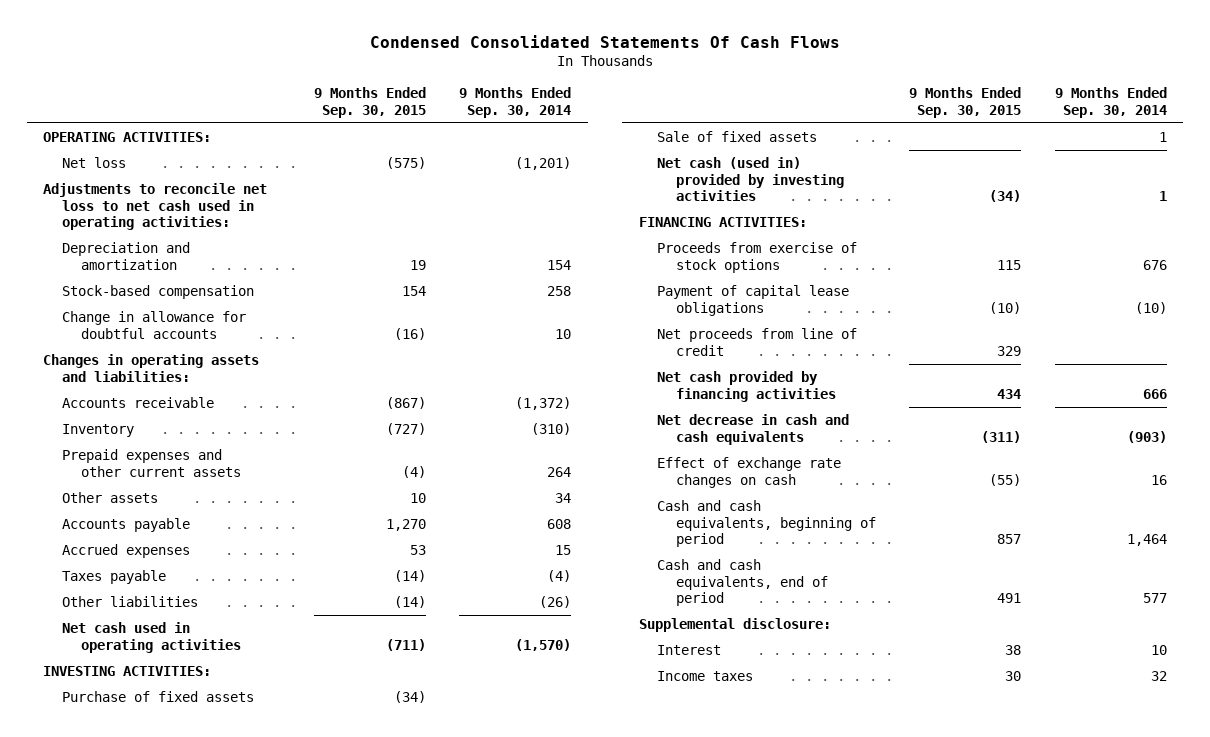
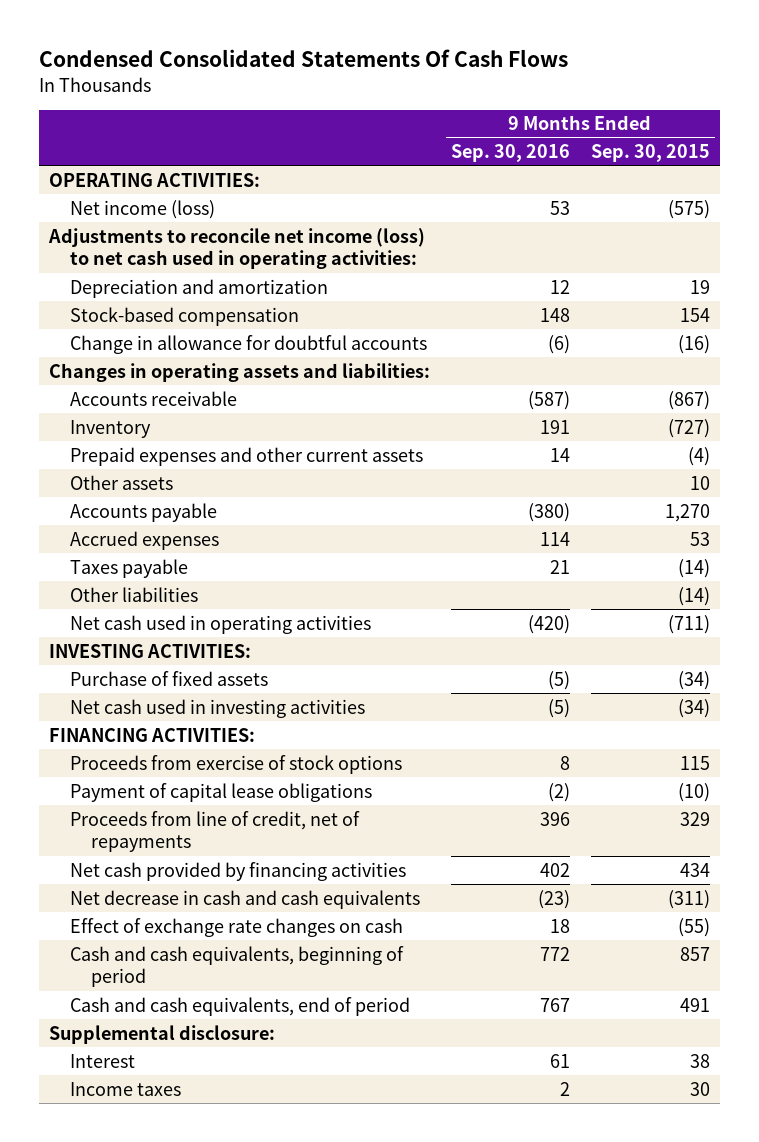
[459,87,572,118] 9 Months Ended Sep. 30, 2014 -> none
none -> [451,144,571,163] Sep. 30, 2016
[62,157,127,169] Net loss -> [70,199,216,219] Net income (loss)
[43,183,268,230] Adjustments to reconcile net loss to net cash used in operating activities: -> [48,227,426,270] Adjustments to reconcile net income (loss) to net cash used in operating activities:
[657,131,818,143] Sale of fixed assets -> none
[657,157,845,201] Net cash (used in) provided by investing activities -> [70,698,366,718] Net cash used in investing activities
[657,328,858,356] Net proceeds from line of credit -> [70,810,361,853] Proceeds from line of credit, net of repayments

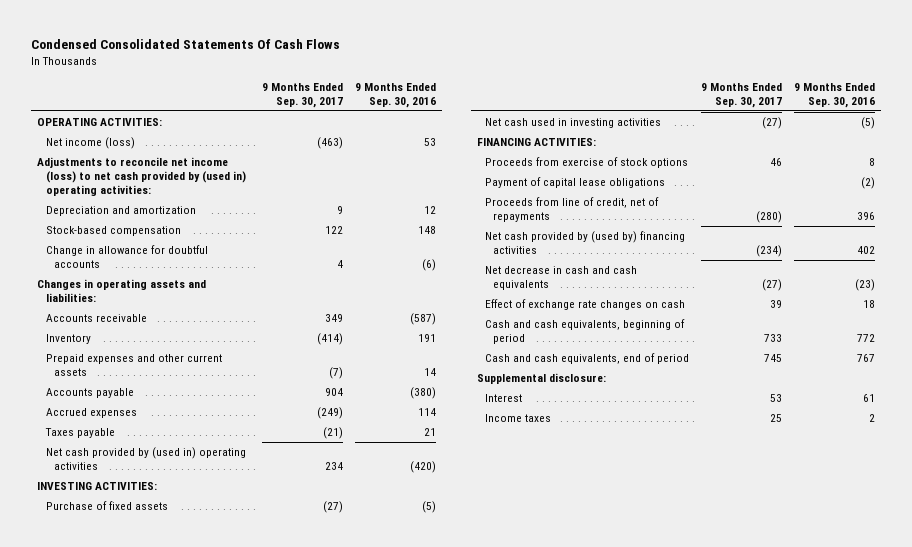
[590,144,710,163] Sep. 30, 2015 -> none
none -> [261,82,343,108] 9 Months Ended Sep. 30, 2017
[48,227,426,270] Adjustments to reconcile net income (loss) to net cash used in operating activities: -> [37,157,246,197] Adjustments to reconcile net income (loss) to net cash provided by (used in) operating activities:
[70,474,174,490] Other assets -> none
[70,586,199,602] Other liabilities -> none
[70,614,372,634] Net cash used in operating activities -> [45,447,246,471] Net cash provided by (used in) operating activities
[70,861,407,881] Net cash provided by financing activities -> [484,231,685,255] Net cash provided by (used by) financing activities

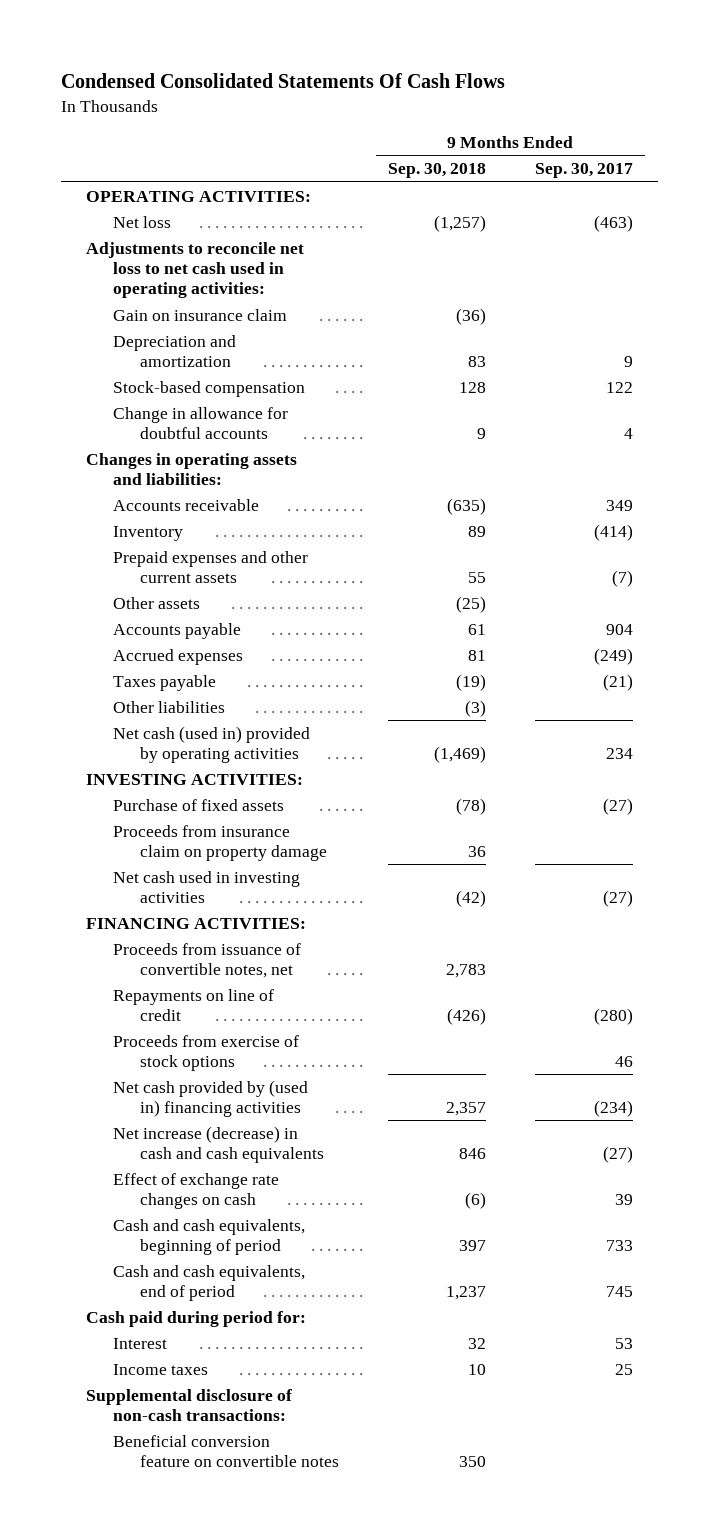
[354,82,436,108] 9 Months Ended Sep. 30, 2016 -> none
none -> [387,163,486,179] Sep. 30, 2018
[45,137,135,150] Net income (loss) -> [112,215,171,228] Net loss
[37,157,246,197] Adjustments to reconcile net income (loss) to net cash provided by (used in) operating activities: -> [85,241,304,299] Adjustments to reconcile net loss to net cash used in operating activities:
none -> [112,308,287,321] Gain on insurance claim
none -> [112,596,200,609] Other assets
none -> [112,700,225,713] Other liabilities
[45,447,246,471] Net cash provided by (used in) operating activities -> [112,725,310,763] Net cash (used in) provided by operating activities
none -> [112,824,327,861] Proceeds from insurance claim on property damage
none -> [112,942,301,978] Proceeds from issuance of convertible notes, net
none -> [112,988,274,1021] Repayments on line of credit
[484,177,665,189] Payment of capital lease obligations -> none
[484,197,659,223] Proceeds from line of credit, net of repayments -> none
[484,231,685,255] Net cash provided by (used by) financing activities -> [112,1079,308,1117] Net cash provided by (used in) financing activities
[484,266,637,291] Net decrease in cash and cash equivalents -> [112,1125,324,1163] Net increase (decrease) in cash and cash equivalents
[476,373,606,385] Supplemental disclosure: -> none
none -> [85,1310,306,1327] Cash paid during period for:
none -> [85,1388,292,1421] Supplemental disclosure of non-cash transactions:
none -> [112,1434,339,1467] Beneficial conversion feature on convertible notes

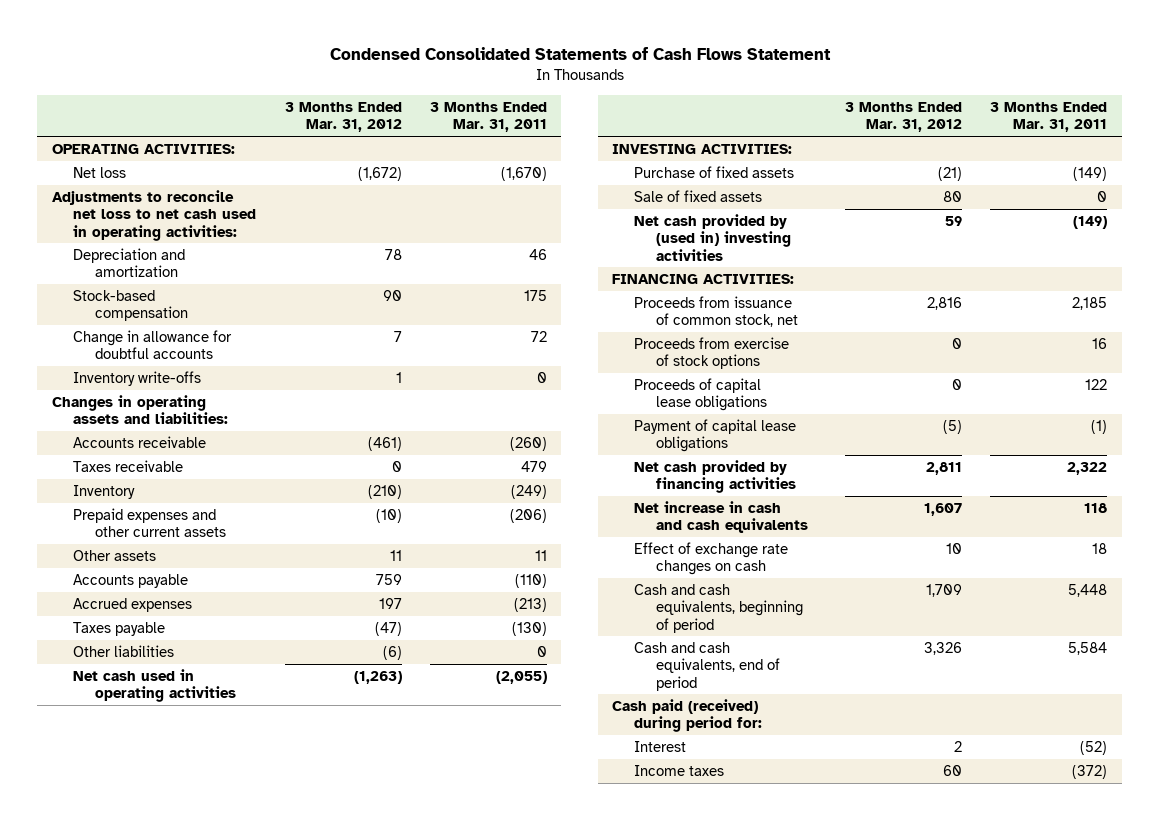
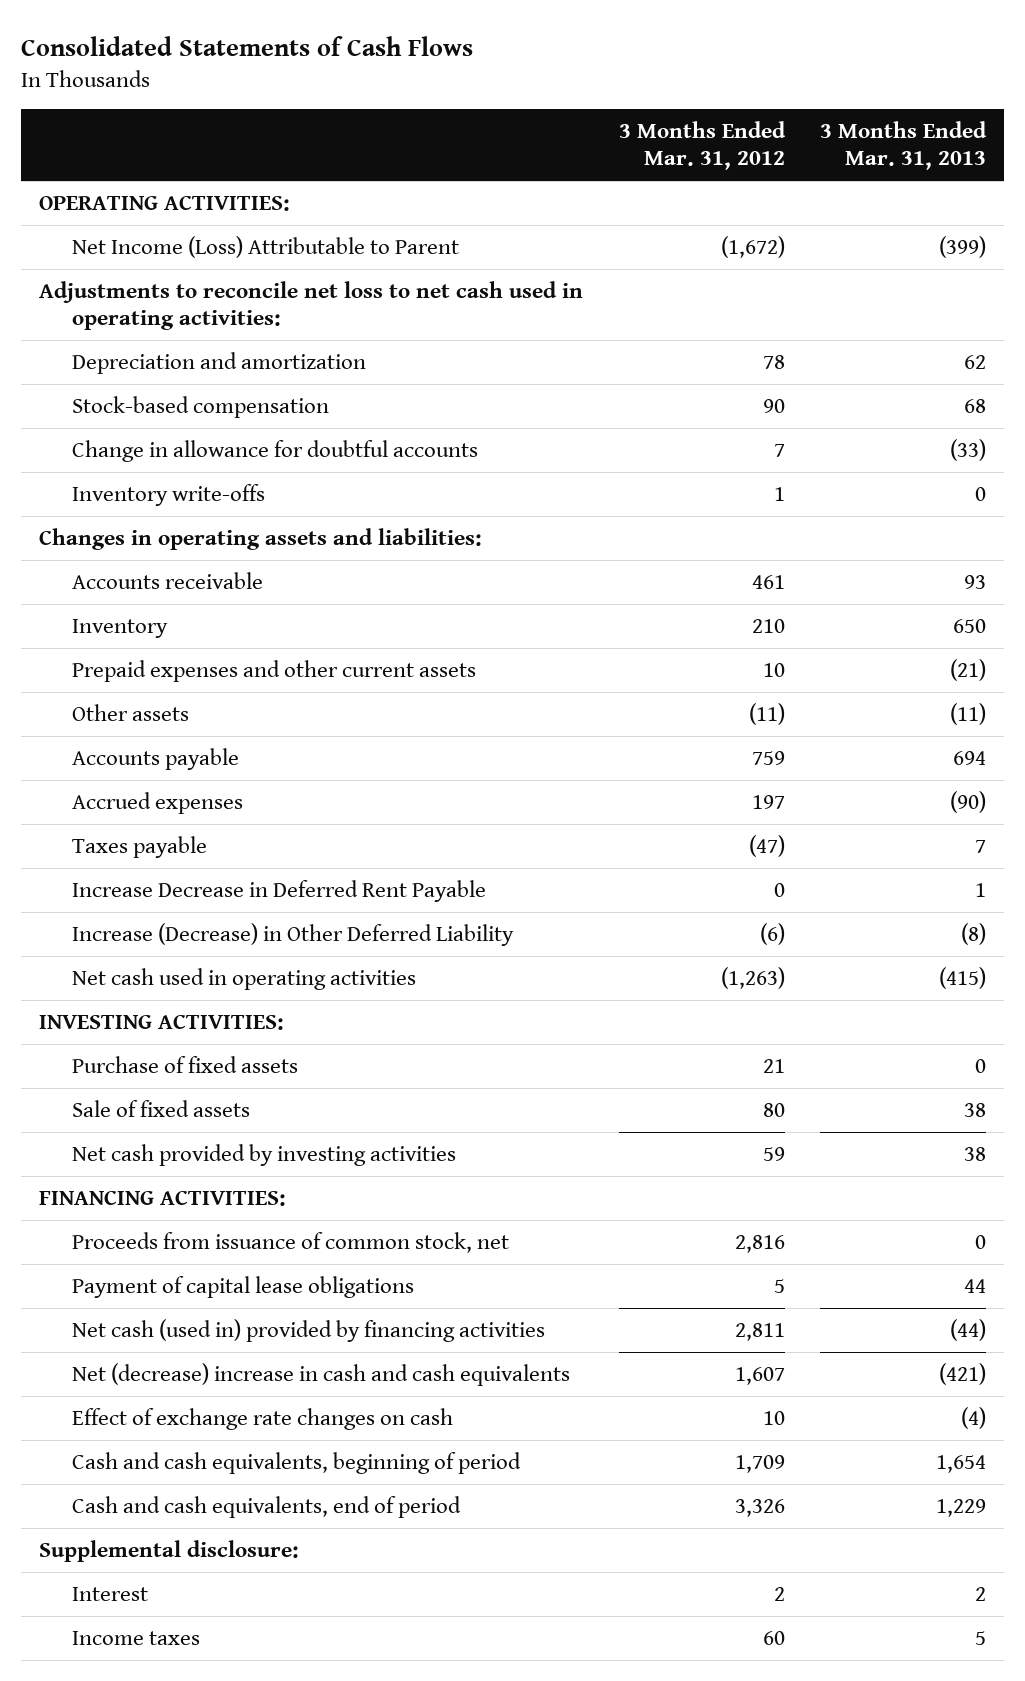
[329,47,831,61] Condensed Consolidated Statements of Cash Flows Statement -> [21,36,474,57] Consolidated Statements of Cash Flows
[429,102,547,133] 3 Months Ended Mar. 31, 2011 -> none
none -> [820,121,988,171] 3 Months Ended Mar. 31, 2013
[73,166,127,178] Net loss -> [71,236,459,259] Net Income (Loss) Attributable to Parent
[73,459,184,472] Taxes receivable -> none
[367,436,402,451] (461) -> [751,575,785,590] 461
[367,484,402,499] (210) -> [751,619,785,634] 210
[375,508,402,523] (10) -> [762,663,785,678] 10
[389,549,402,561] 11 -> [748,703,785,726] (11)
none -> [71,880,486,903] Increase Decrease in Deferred Rent Payable
[73,644,175,657] Other liabilities -> [71,923,514,947] Increase (Decrease) in Other Deferred Liability
[938,166,963,181] (21) -> [762,1059,785,1074] 21
[633,213,791,261] Net cash provided by (used in) investing activities -> [71,1144,456,1167] Net cash provided by investing activities
[633,336,789,370] Proceeds from exercise of stock options -> none
[633,377,767,412] Proceeds of capital lease obligations -> none
[943,419,963,434] (5) -> [773,1279,785,1294] 5
[633,459,796,494] Net cash provided by financing activities -> [71,1319,545,1343] Net cash (used in) provided by financing activities
[633,500,808,534] Net increase in cash and cash equivalents -> [71,1363,570,1387] Net (decrease) increase in cash and cash equivalents
[612,698,762,733] Cash paid (received) during period for: -> none
none -> [39,1540,300,1563] Supplemental disclosure:

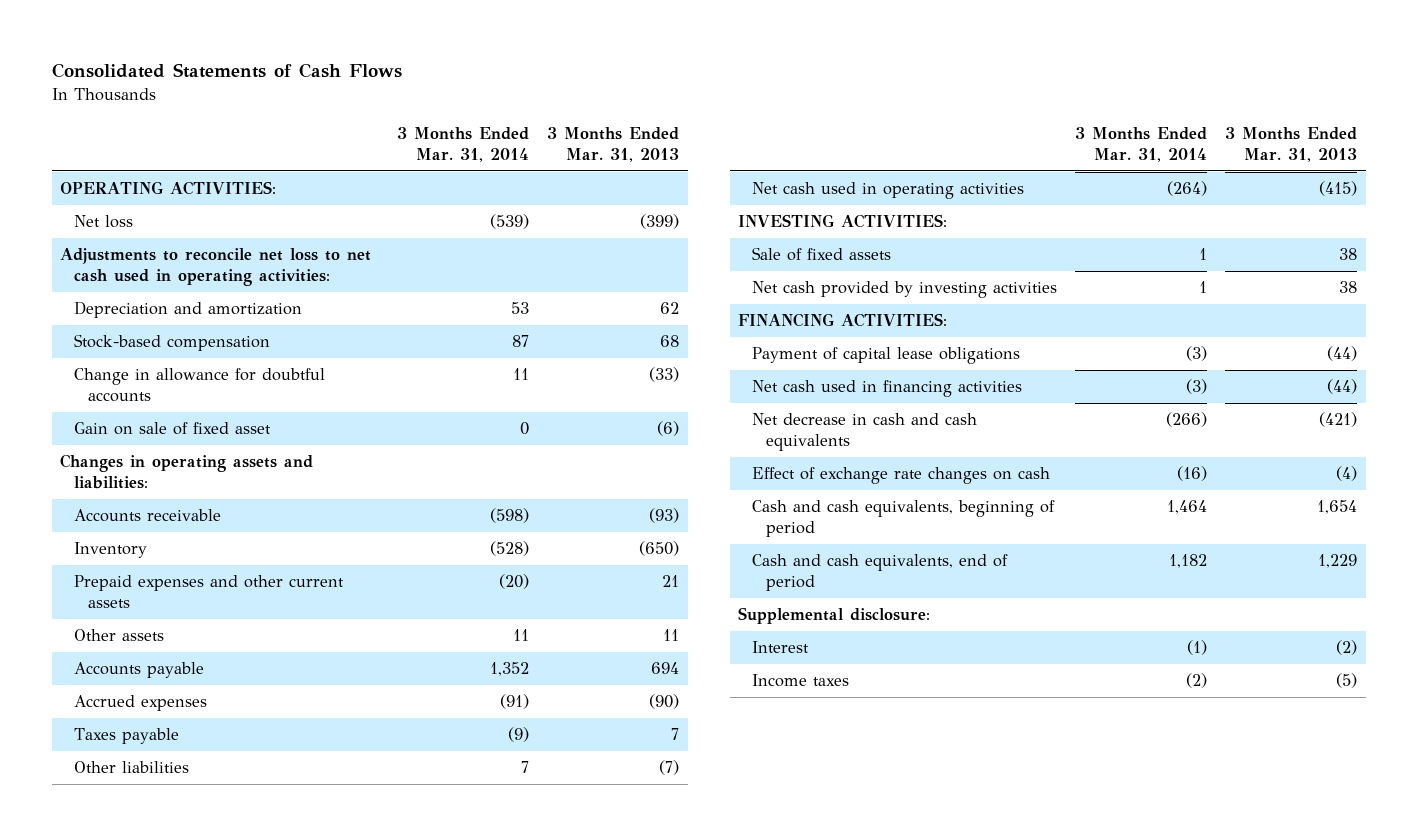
[618,121,786,171] 3 Months Ended Mar. 31, 2012 -> none
none -> [397,127,530,162] 3 Months Ended Mar. 31, 2014
[71,236,459,259] Net Income (Loss) Attributable to Parent -> [74,215,134,229] Net loss
[71,484,265,507] Inventory write-offs -> none
none -> [74,422,272,436] Gain on sale of fixed asset
[964,575,987,590] 93 -> [648,508,679,524] (93)
[953,619,987,634] 650 -> [638,541,679,557] (650)
[950,659,987,682] (21) -> [661,575,679,588] 21
[950,703,987,726] (11) -> [662,629,679,642] 11
[71,880,486,903] Increase Decrease in Deferred Rent Payable -> none
[71,923,514,947] Increase (Decrease) in Other Deferred Liability -> none
none -> [74,761,190,774] Other liabilities
[71,1056,298,1074] Purchase of fixed assets -> none
[71,1232,509,1254] Proceeds from issuance of common stock, net -> none
[964,1279,987,1294] 44 -> [1326,346,1357,362] (44)
[71,1319,545,1343] Net cash (used in) provided by financing activities -> [752,380,1023,398] Net cash used in financing activities
[71,1363,570,1387] Net (decrease) increase in cash and cash equivalents -> [752,413,978,452] Net decrease in cash and cash equivalents
[975,1587,987,1602] 2 -> [1335,640,1357,656] (2)
[975,1631,987,1646] 5 -> [1335,673,1357,689] (5)

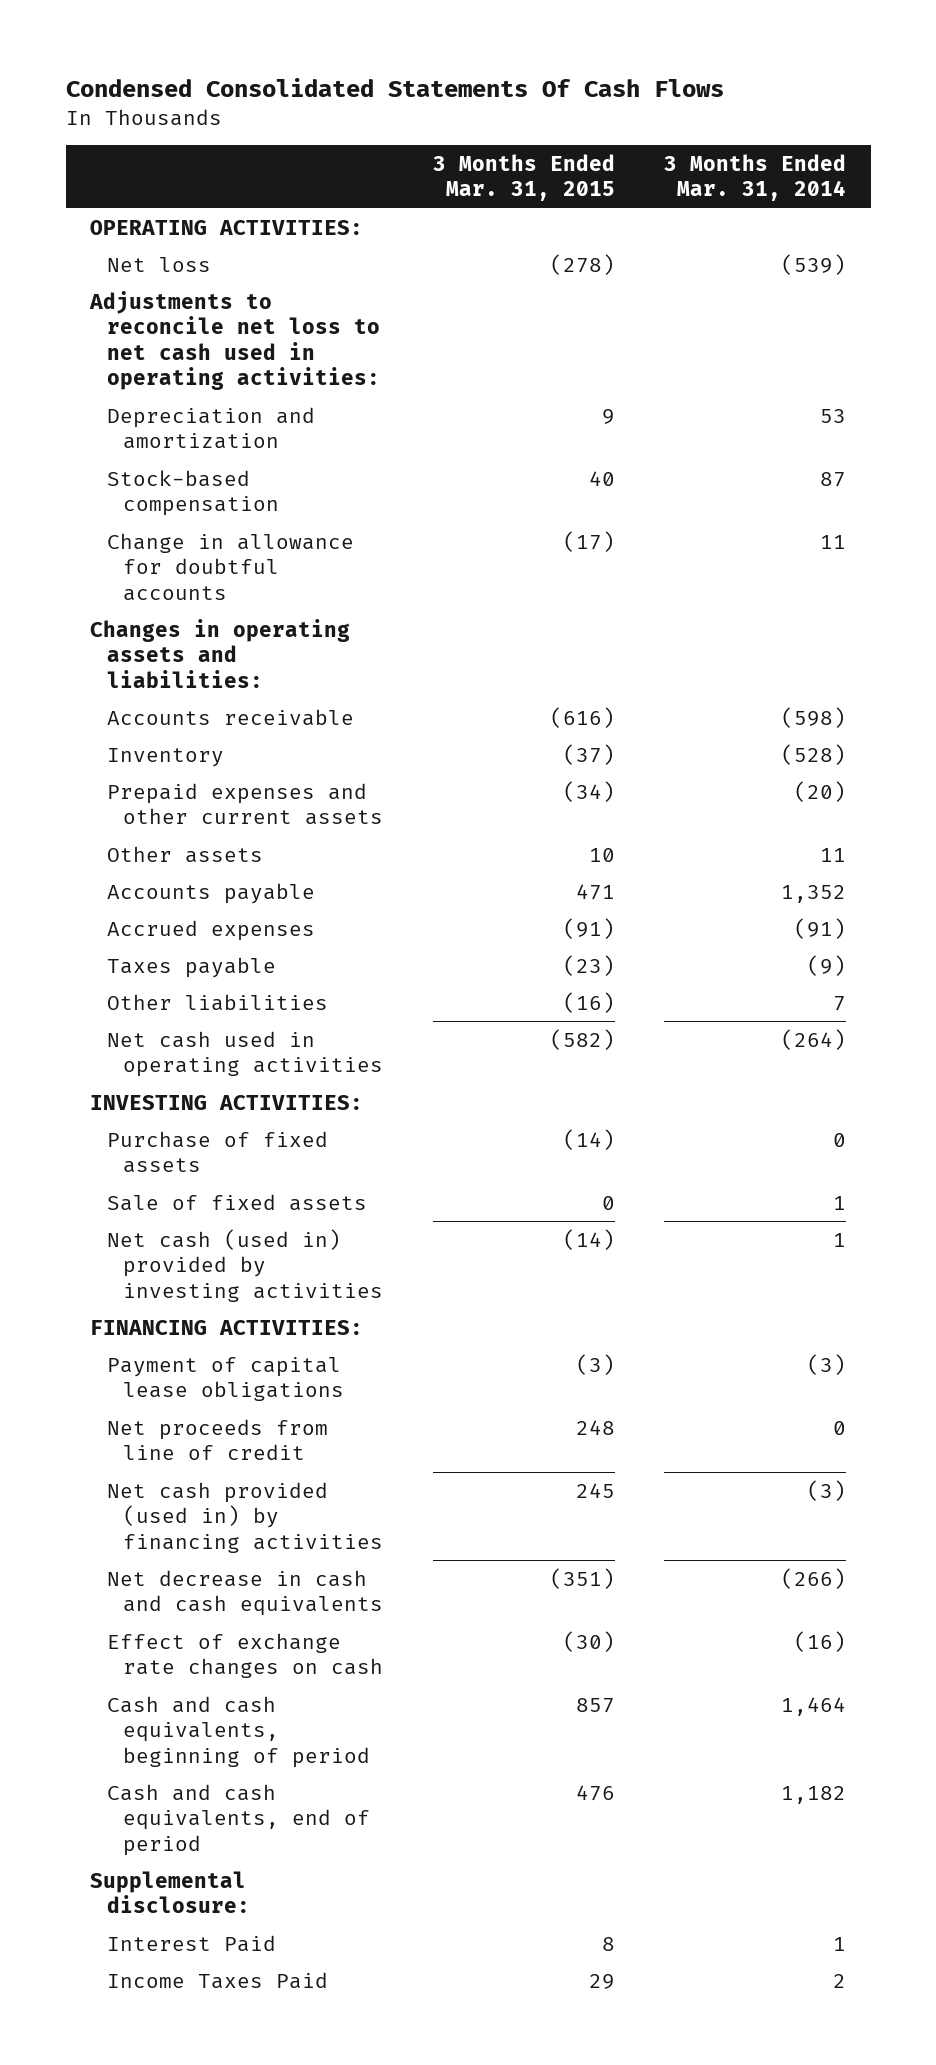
[51,63,402,79] Consolidated Statements of Cash Flows -> [65,78,724,98] Condensed Consolidated Statements Of Cash Flows
[546,127,679,162] 3 Months Ended Mar. 31, 2013 -> none
none -> [432,153,615,202] 3 Months Ended Mar. 31, 2015
[74,422,272,436] Gain on sale of fixed asset -> none
none -> [106,1130,328,1174] Purchase of fixed assets
[752,281,1058,299] Net cash provided by investing activities -> [106,1228,384,1302] Net cash (used in) provided by investing activities
none -> [106,1418,328,1461] Net proceeds from line of credit
[752,380,1023,398] Net cash used in financing activities -> [106,1481,384,1553] Net cash provided (used in) by financing activities
[752,641,810,654] Interest -> [106,1934,276,1952] Interest Paid
[1186,640,1207,656] (1) -> [833,1936,847,1951] 1
[752,674,850,688] Income taxes -> [106,1971,328,1989] Income Taxes Paid
[1185,673,1207,689] (2) -> [833,1973,847,1988] 2

